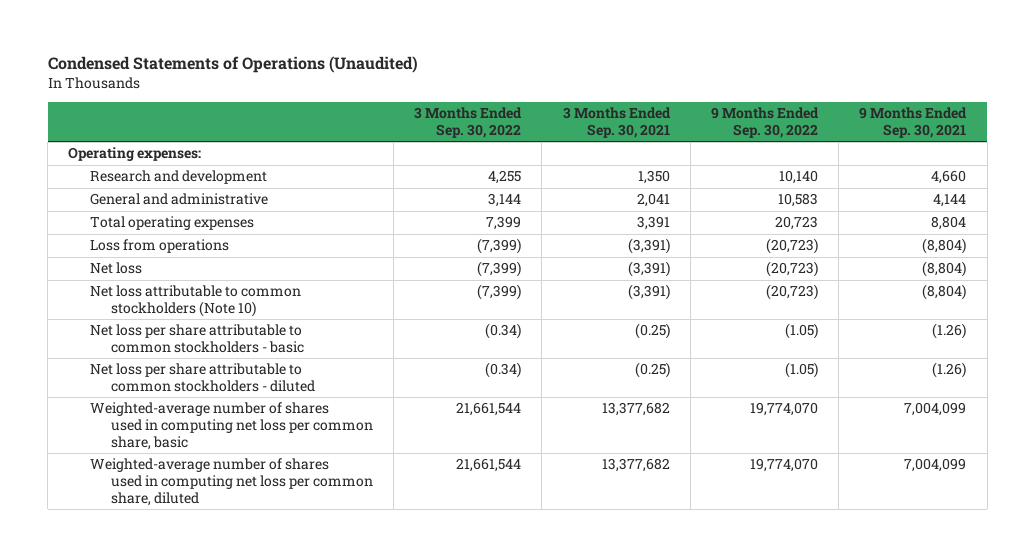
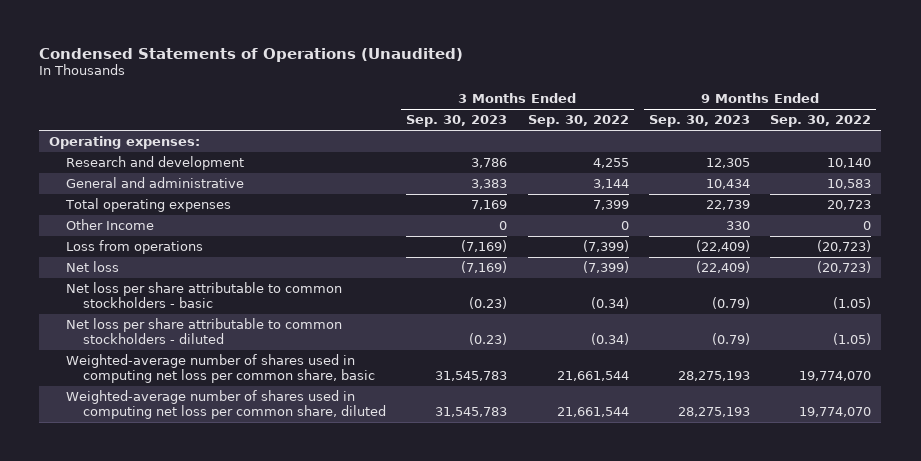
[562,107,671,139] 3 Months Ended Sep. 30, 2021 -> none
[859,107,968,139] 9 Months Ended Sep. 30, 2021 -> none
none -> [406,115,508,128] Sep. 30, 2023
none -> [648,115,750,128] Sep. 30, 2023
none -> [66,219,155,231] Other Income
[89,285,301,318] Net loss attributable to common stockholders (Note 10) -> none

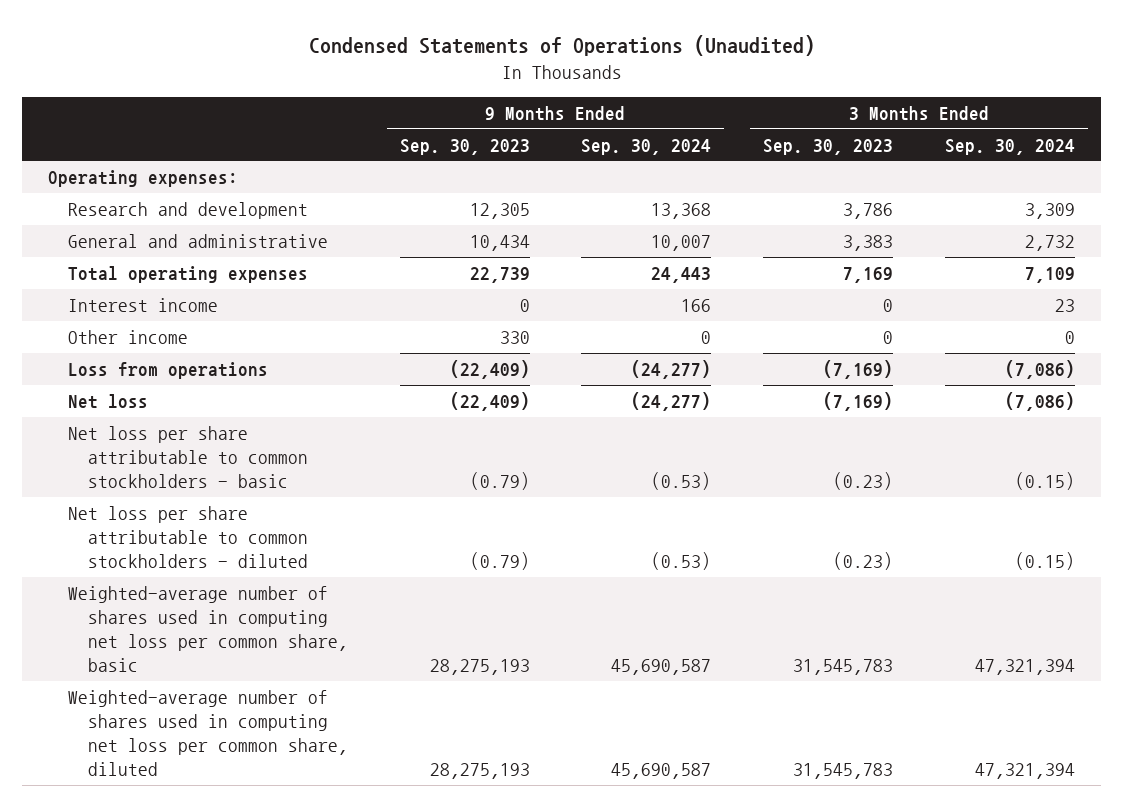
[527,115,629,128] Sep. 30, 2022 -> none
[770,115,872,128] Sep. 30, 2022 -> none
none -> [581,138,712,155] Sep. 30, 2024
none -> [945,138,1076,155] Sep. 30, 2024
none -> [67,297,218,312] Interest income
[66,219,155,231] Other Income -> [67,329,188,344] Other income

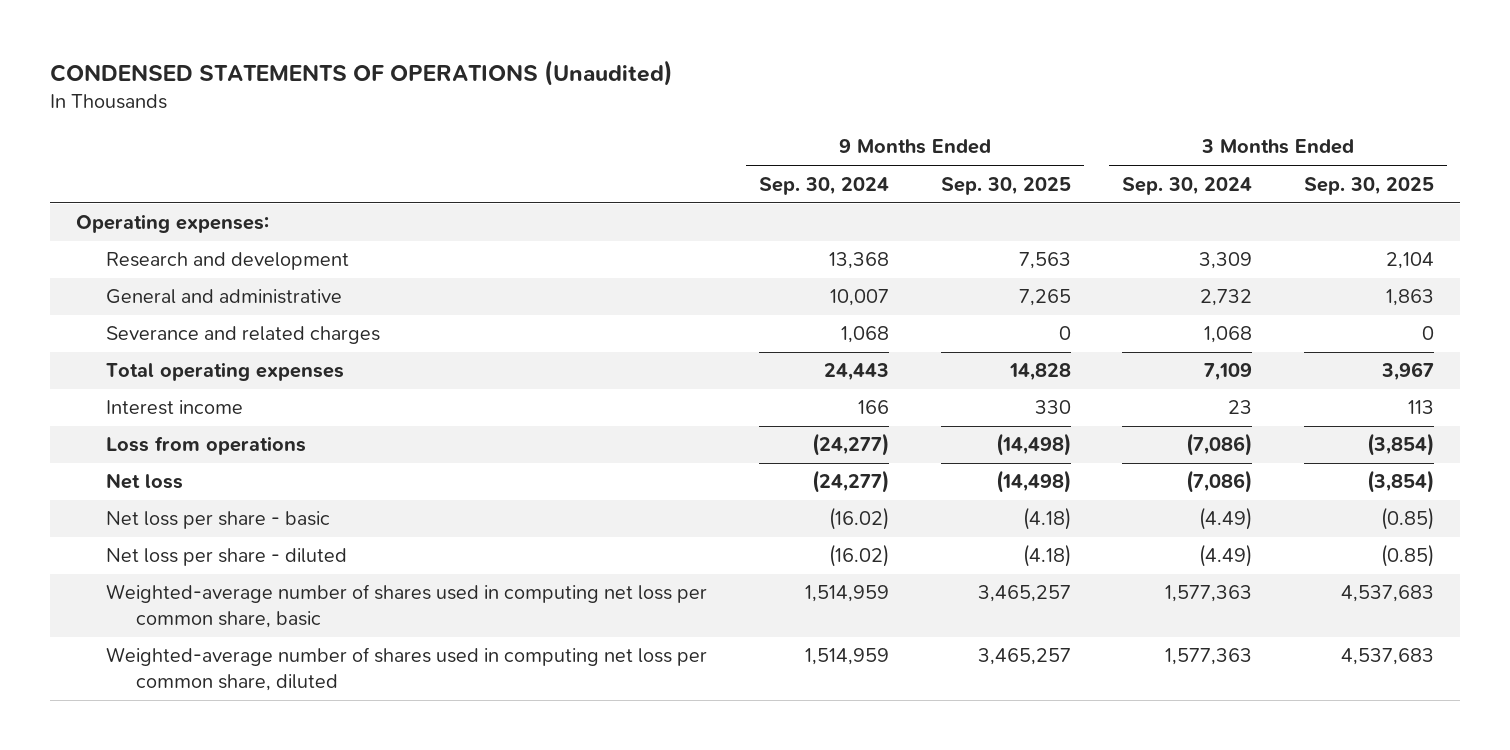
[308,34,815,56] Condensed Statements of Operations (Unaudited) -> [50,60,674,87] CONDENSED STATEMENTS OF OPERATIONS (Unaudited)
[399,138,530,155] Sep. 30, 2023 -> none
[763,138,894,155] Sep. 30, 2023 -> none
none -> [940,176,1071,195] Sep. 30, 2025
none -> [1304,176,1435,195] Sep. 30, 2025
none -> [105,326,380,345] Severance and related charges
[67,329,188,344] Other income -> none
[67,425,308,489] Net loss per share attributable to common stockholders - basic -> [105,511,330,530] Net loss per share - basic
[651,472,712,491] (0.53) -> [828,507,889,531] (16.02)
[1015,472,1076,491] (0.15) -> [1199,507,1253,531] (4.49)
[67,505,308,569] Net loss per share attributable to common stockholders - diluted -> [105,548,347,567] Net loss per share - diluted
[651,552,712,571] (0.53) -> [828,544,889,568] (16.02)
[1015,552,1076,571] (0.15) -> [1199,544,1253,568] (4.49)
[611,659,712,676] 45,690,587 -> [804,585,889,603] 1,514,959
[975,659,1076,676] 47,321,394 -> [1165,585,1253,603] 1,577,363
[611,763,712,780] 45,690,587 -> [804,648,889,666] 1,514,959
[975,763,1076,780] 47,321,394 -> [1165,648,1253,666] 1,577,363

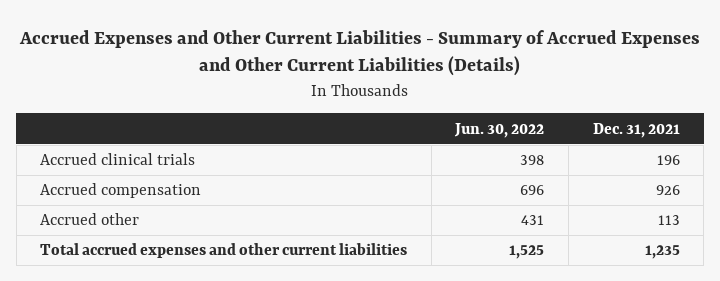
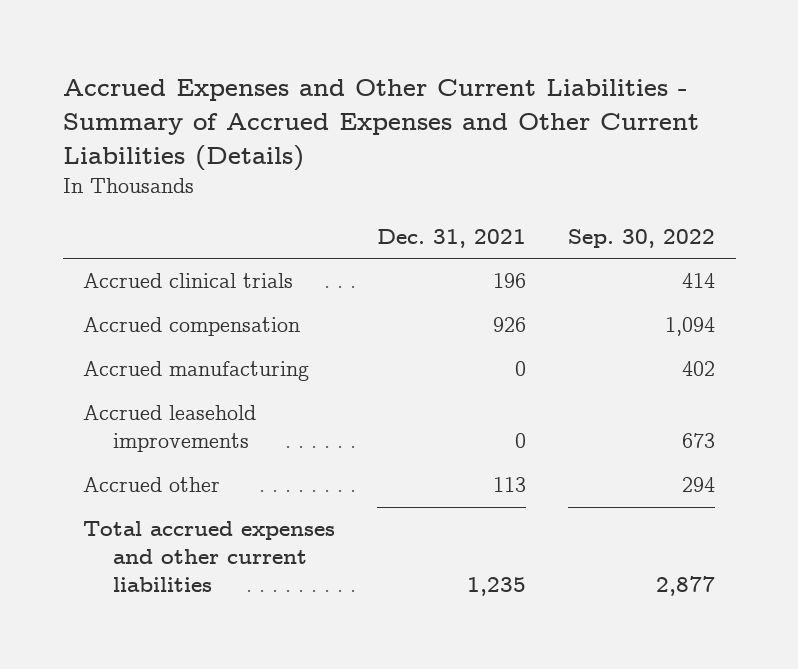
[454,122,545,138] Jun. 30, 2022 -> none
none -> [567,228,715,248] Sep. 30, 2022
none -> [83,361,310,382] Accrued manufacturing
none -> [83,405,257,453] Accrued leasehold improvements

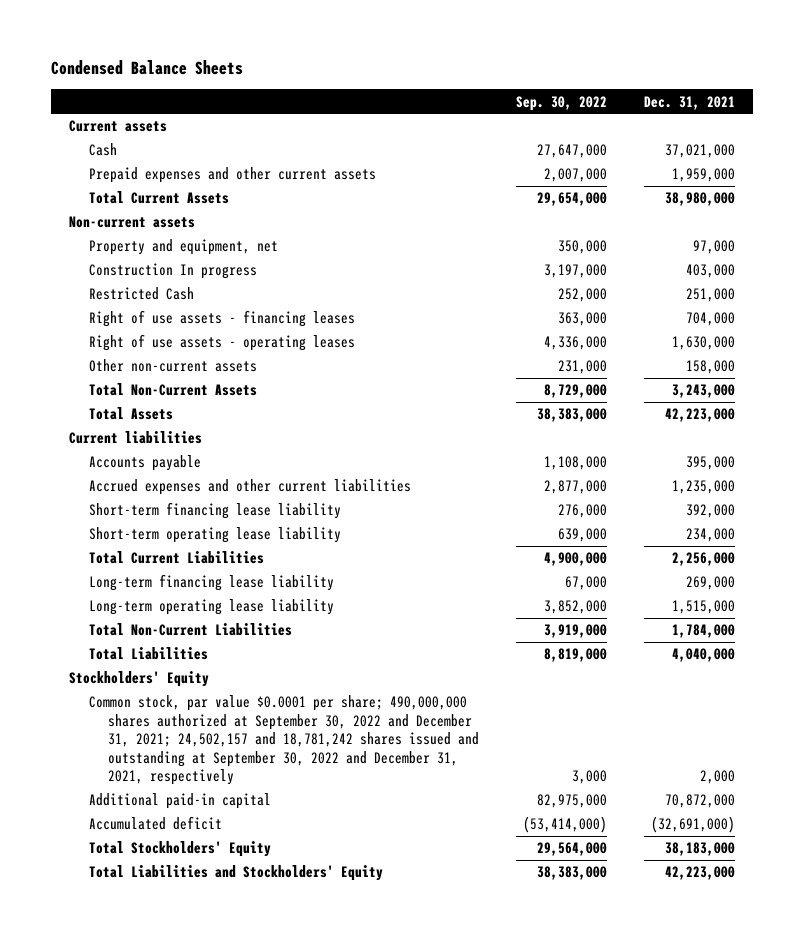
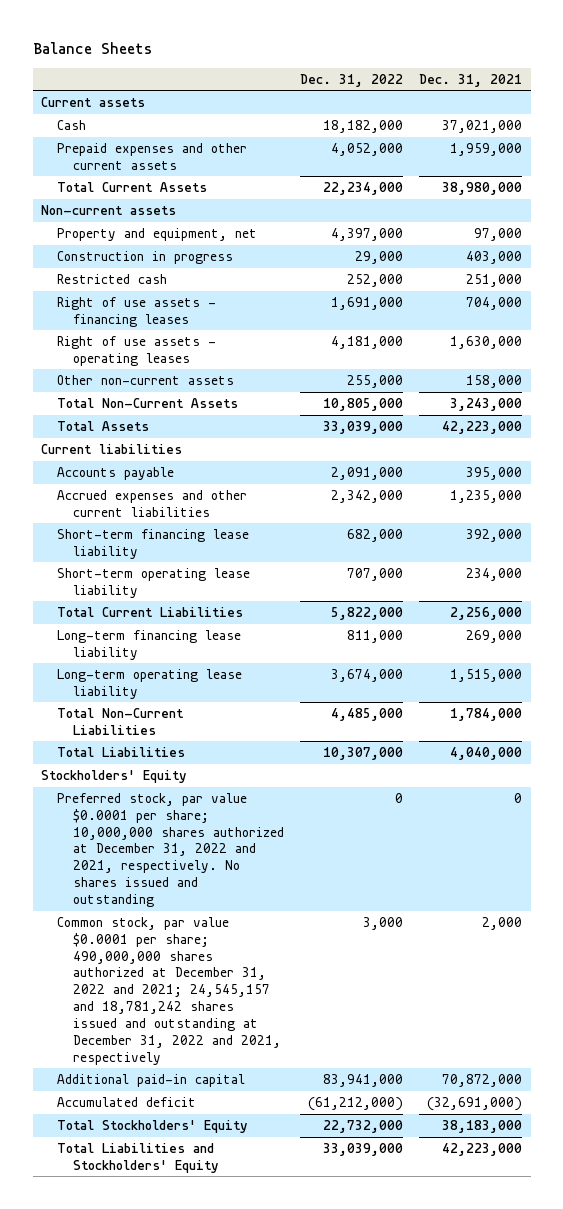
[50,60,243,76] Condensed Balance Sheets -> [32,42,152,55] Balance Sheets
[516,95,608,111] Sep. 30, 2022 -> none
none -> [300,73,404,87] Dec. 31, 2022
[88,263,257,280] Construction In progress -> [56,250,233,264] Construction in progress
[88,287,194,301] Restricted Cash -> [56,273,167,284] Restricted cash
none -> [56,792,284,907] Preferred stock, par value $0.0001 per share; 10,000,000 shares authorized at December 31, 2022 and 2021, respectively. No shares issued and outstanding
[88,695,480,786] Common stock, par value $0.0001 per share; 490,000,000 shares authorized at September 30, 2022 and December 31, 2021; 24,502,157 and 18,781,242 shares issued and outstanding at September 30, 2022 and December 31, 2021, respectively -> [56,916,281,1065] Common stock, par value $0.0001 per share; 490,000,000 shares authorized at December 31, 2022 and 2021; 24,545,157 and 18,781,242 shares issued and outstanding at December 31, 2022 and 2021, respectively

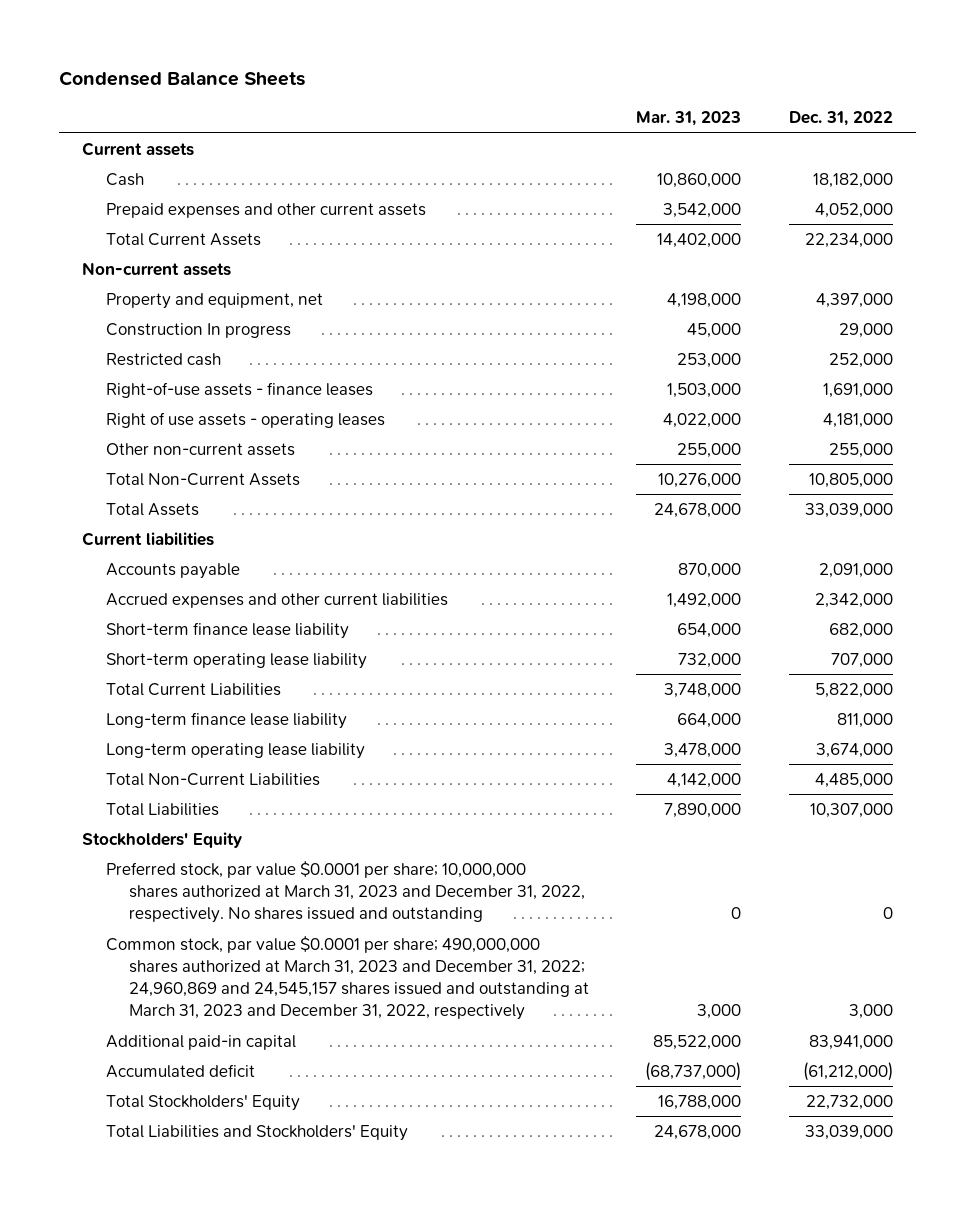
[32,42,152,55] Balance Sheets -> [58,71,305,87] Condensed Balance Sheets
[419,73,523,87] Dec. 31, 2021 -> none
none -> [636,111,742,127] Mar. 31, 2023
[56,250,233,264] Construction in progress -> [105,323,291,339] Construction In progress
[56,296,216,327] Right of use assets - financing leases -> [105,382,373,399] Right-of-use assets - finance leases
[56,528,249,559] Short-term financing lease liability -> [105,622,349,640] Short-term finance lease liability
[56,629,241,660] Long-term financing lease liability -> [105,712,347,730] Long-term finance lease liability
[56,792,284,907] Preferred stock, par value $0.0001 per share; 10,000,000 shares authorized at December 31, 2022 and 2021, respectively. No shares issued and outstanding -> [105,861,586,924] Preferred stock, par value $0.0001 per share; 10,000,000 shares authorized at March 31, 2023 and December 31, 2022, respectively. No shares issued and outstanding
[56,916,281,1065] Common stock, par value $0.0001 per share; 490,000,000 shares authorized at December 31, 2022 and 2021; 24,545,157 and 18,781,242 shares issued and outstanding at December 31, 2022 and 2021, respectively -> [105,936,590,1021] Common stock, par value $0.0001 per share; 490,000,000 shares authorized at March 31, 2023 and December 31, 2022; 24,960,869 and 24,545,157 shares issued and outstanding at March 31, 2023 and December 31, 2022, respectively

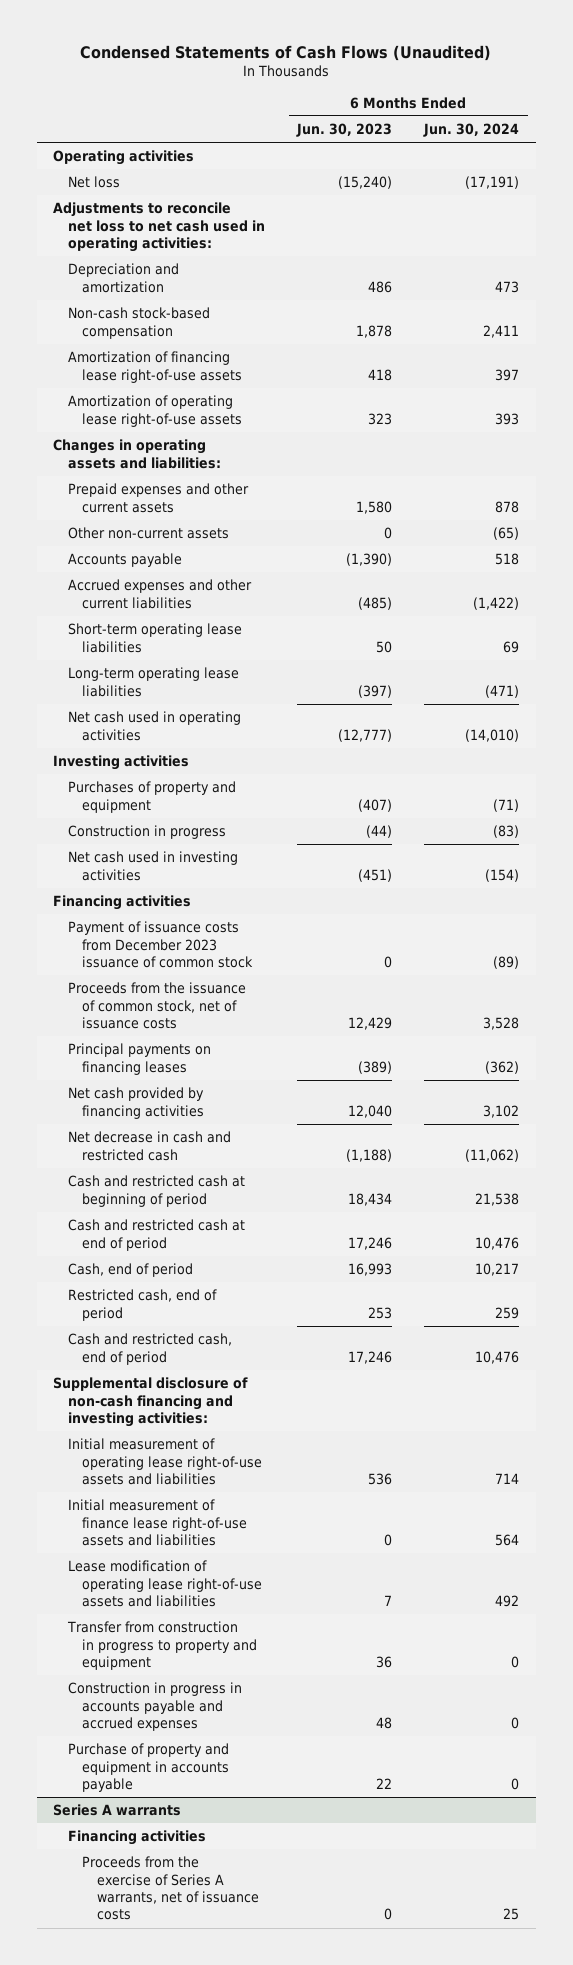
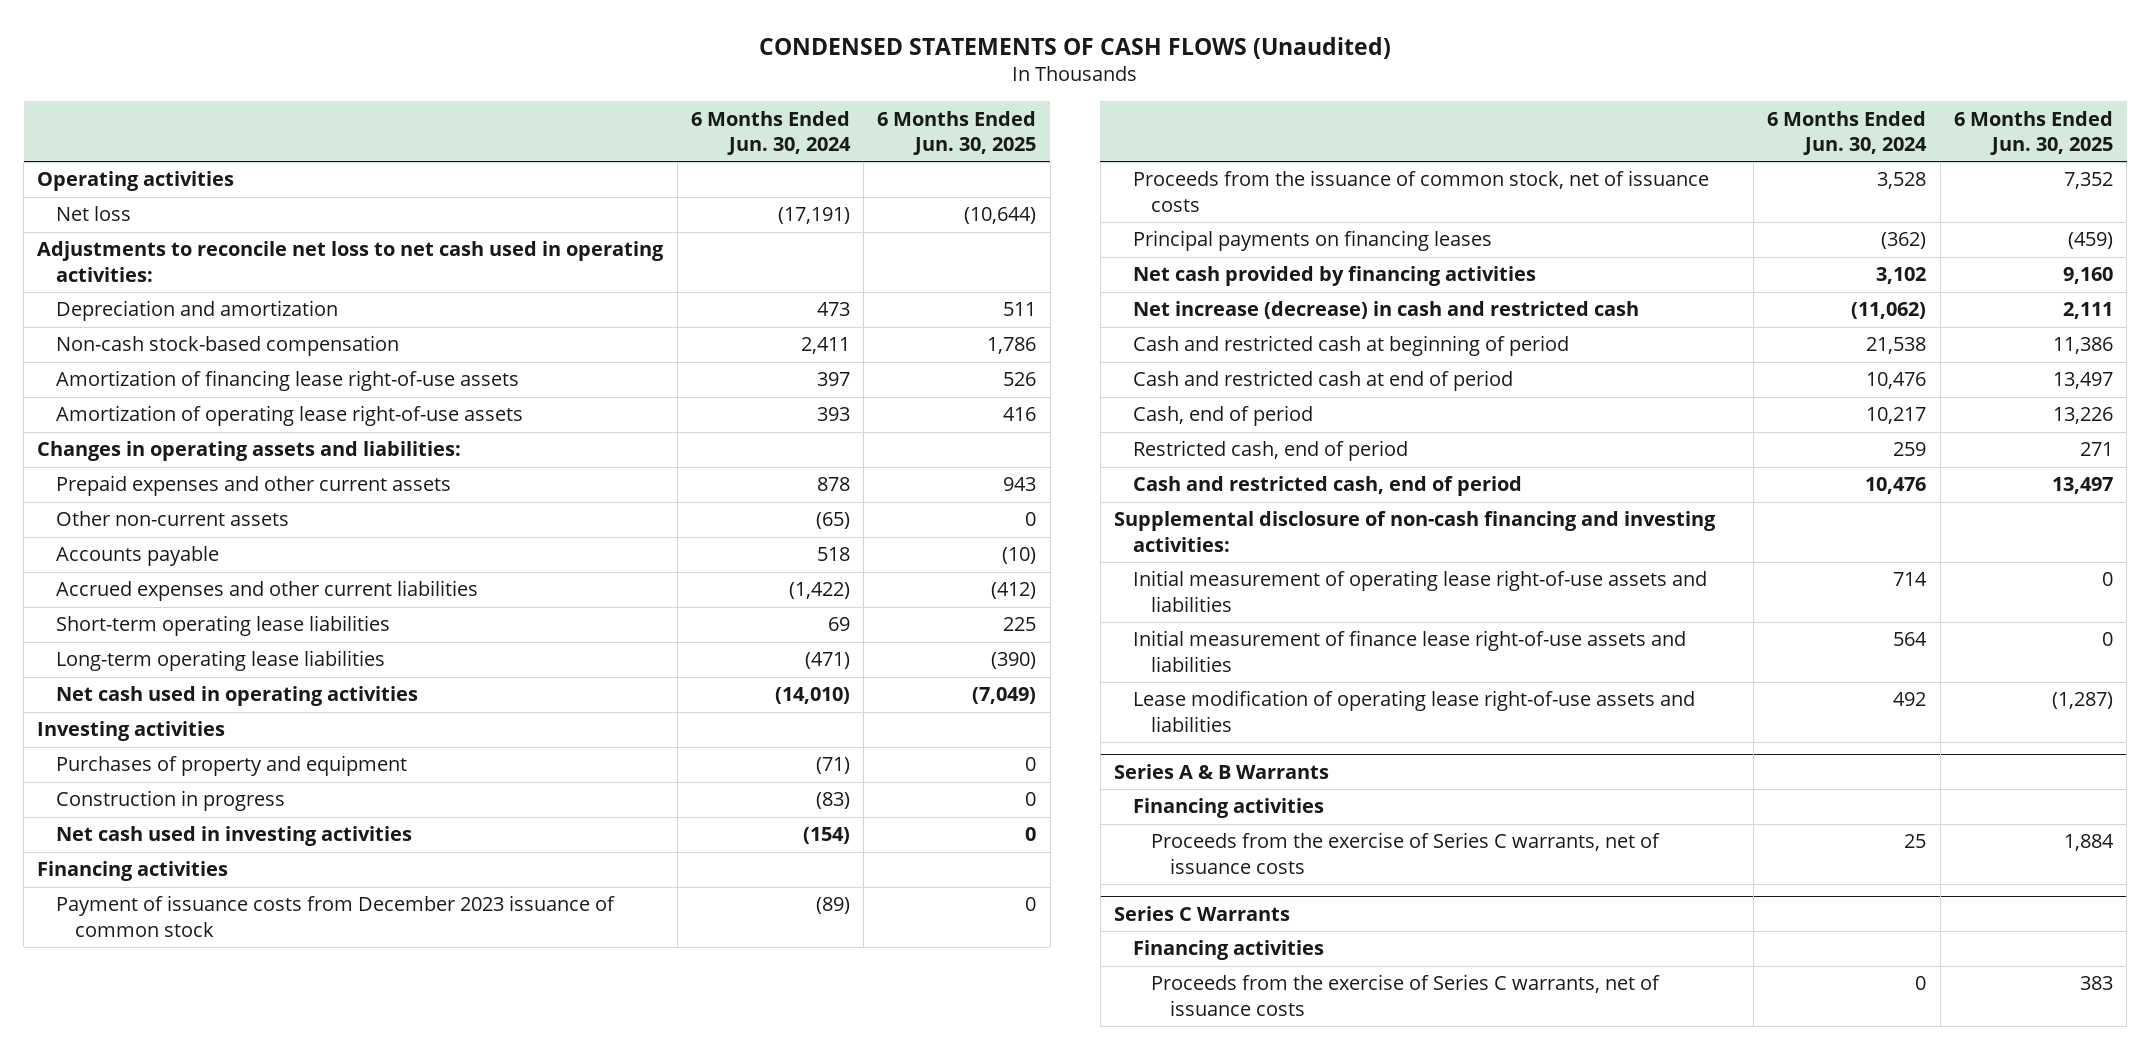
[80,44,492,61] Condensed Statements of Cash Flows (Unaudited) -> [759,36,1392,59] CONDENSED STATEMENTS OF CASH FLOWS (Unaudited)
[296,123,393,138] Jun. 30, 2023 -> none
none -> [877,110,1037,156] 6 Months Ended Jun. 30, 2025
[67,1131,231,1161] Net decrease in cash and restricted cash -> [1132,301,1639,320] Net increase (decrease) in cash and restricted cash
[66,1621,258,1670] Transfer from construction in progress to property and equipment -> none
[67,1682,242,1731] Construction in progress in accounts payable and accrued expenses -> none
[67,1743,230,1792] Purchase of property and equipment in accounts payable -> none
[53,1804,182,1817] Series A warrants -> [1113,764,1329,780] Series A & B Warrants
[82,1856,259,1921] Proceeds from the exercise of Series A warrants, net of issuance costs -> [1151,832,1661,874] Proceeds from the exercise of Series C warrants, net of issuance costs
none -> [1113,906,1290,922] Series C Warrants
none -> [1132,940,1324,961] Financing activities
none -> [1151,974,1661,1016] Proceeds from the exercise of Series C warrants, net of issuance costs

